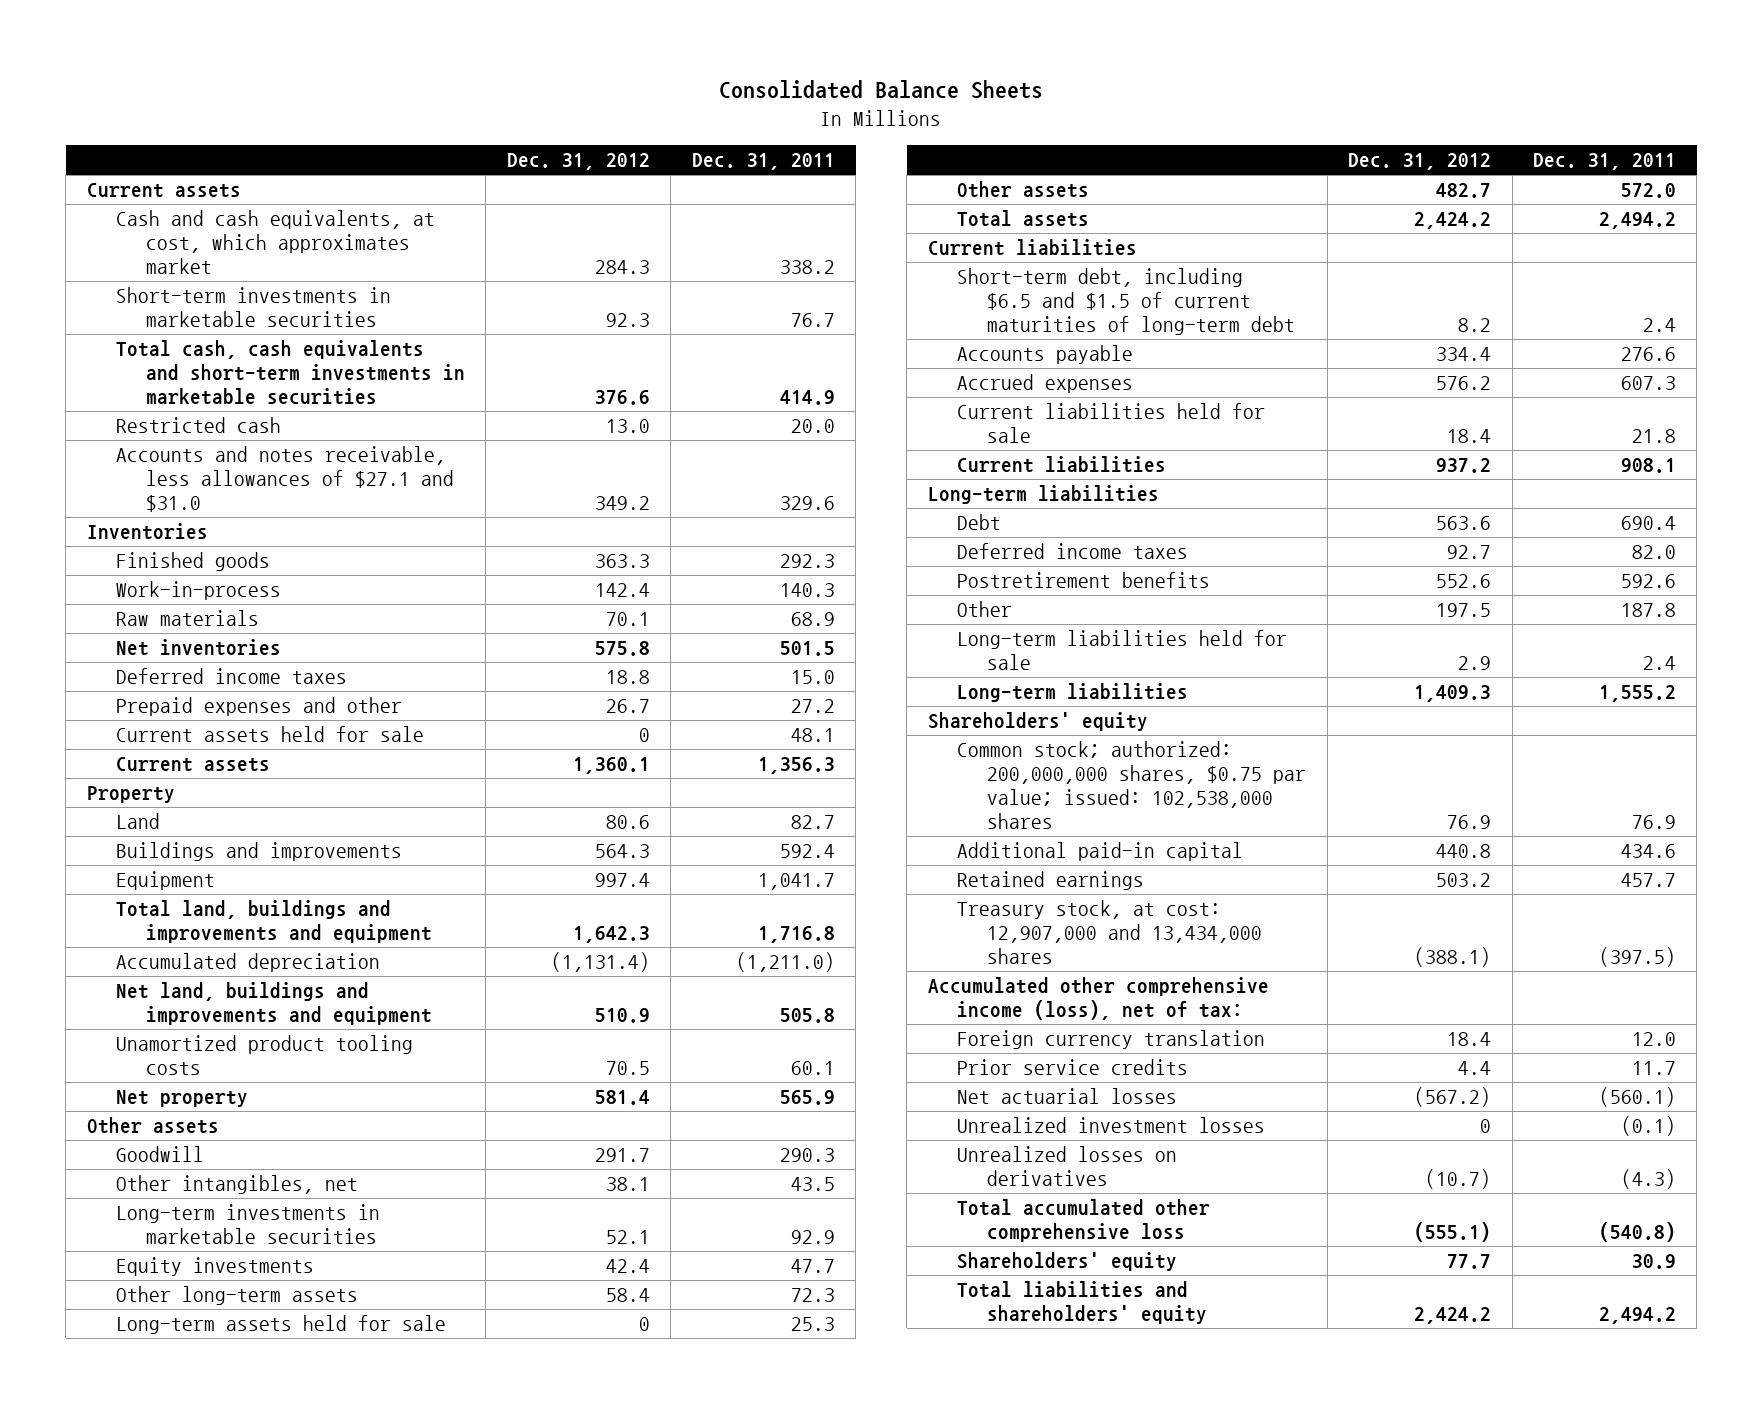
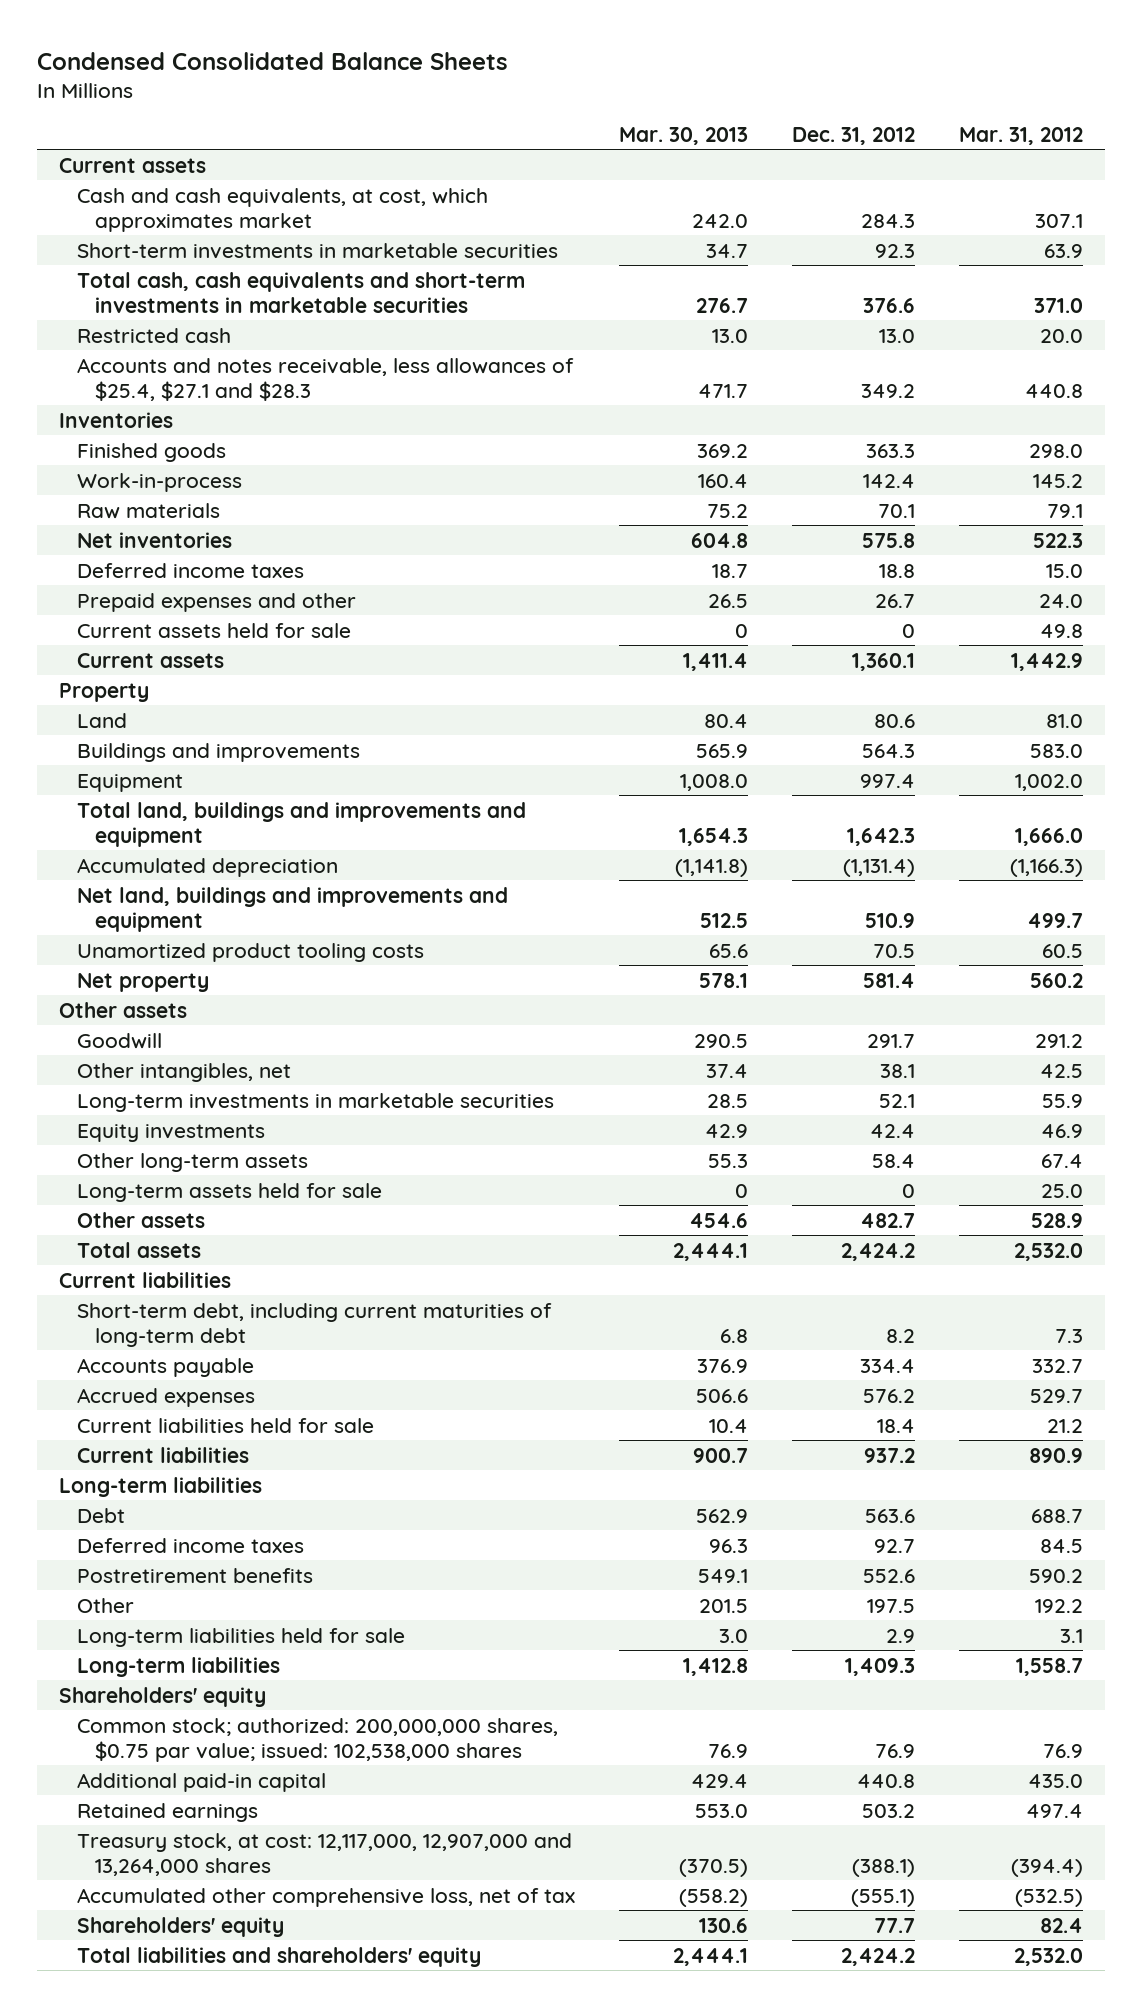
[719,80,1044,100] Consolidated Balance Sheets -> [37,51,509,70] Condensed Consolidated Balance Sheets
[691,153,835,171] Dec. 31, 2011 -> none
none -> [619,126,749,145] Mar. 30, 2013
none -> [959,126,1084,145] Mar. 31, 2012
[116,446,455,512] Accounts and notes receivable, less allowances of $27.1 and $31.0 -> [77,357,575,401] Accounts and notes receivable, less allowances of $25.4, $27.1 and $28.3
[957,268,1296,335] Short-term debt, including $6.5 and $1.5 of current maturities of long-term debt -> [77,1302,553,1347] Short-term debt, including current maturities of long-term debt
[927,977,1269,1020] Accumulated other comprehensive income (loss), net of tax: -> none
[957,1030,1266,1050] Foreign currency translation -> none
[957,1059,1189,1076] Prior service credits -> none
[957,1088,1178,1105] Net actuarial losses -> none
[957,1117,1266,1134] Unrealized investment losses -> none
[957,1146,1178,1186] Unrealized losses on derivatives -> none
[957,900,1263,964] Treasury stock, at cost: 12,907,000 and 13,434,000 shares -> [77,1832,573,1876] Treasury stock, at cost: 12,117,000, 12,907,000 and 13,264,000 shares
[957,1199,1211,1242] Total accumulated other comprehensive loss -> [77,1887,576,1907] Accumulated other comprehensive loss, net of tax

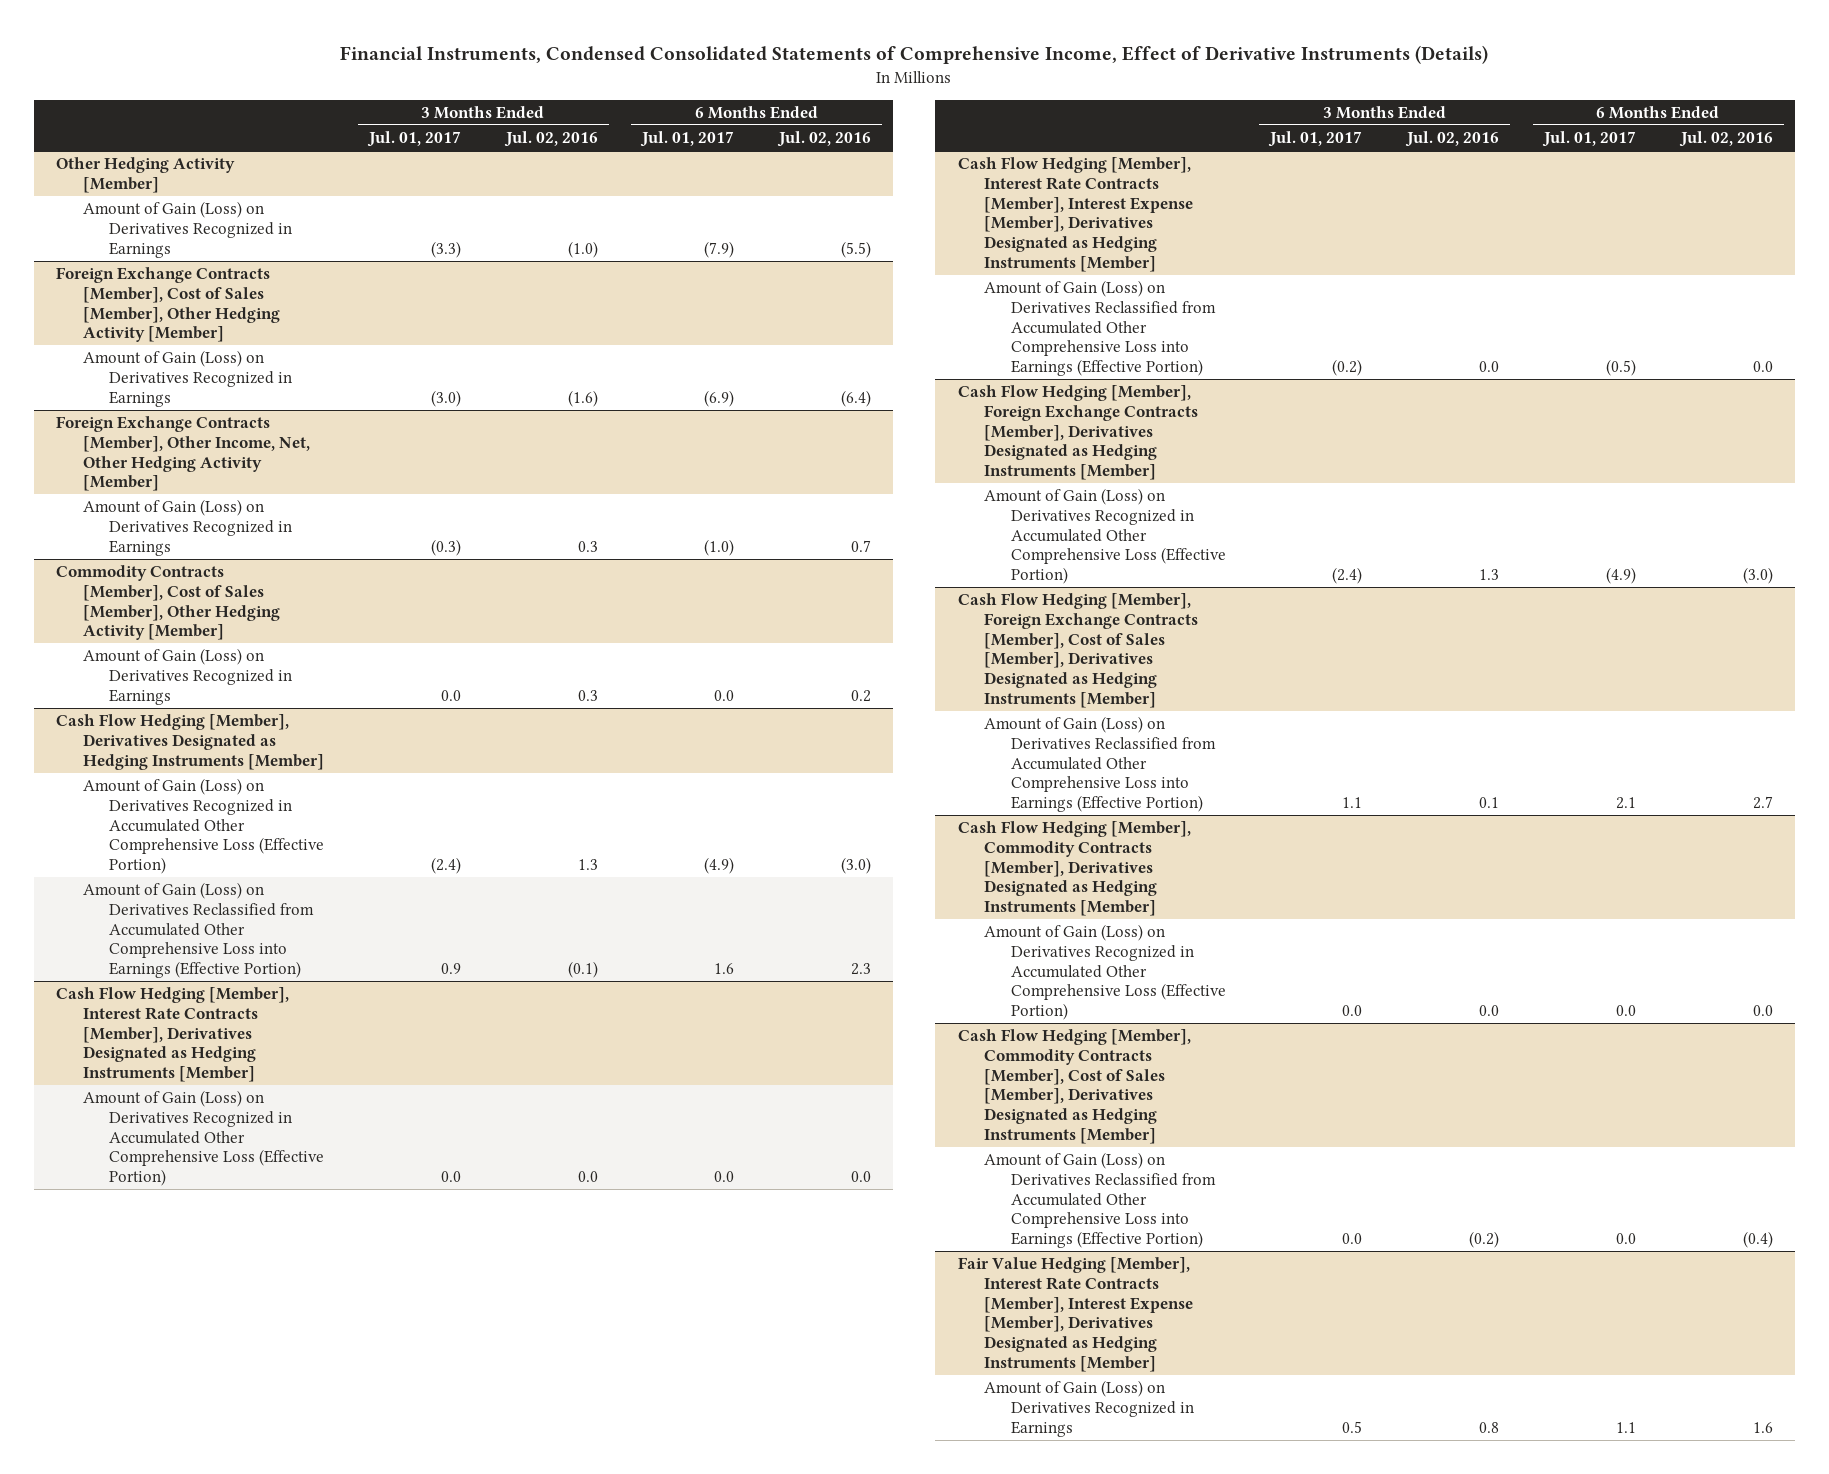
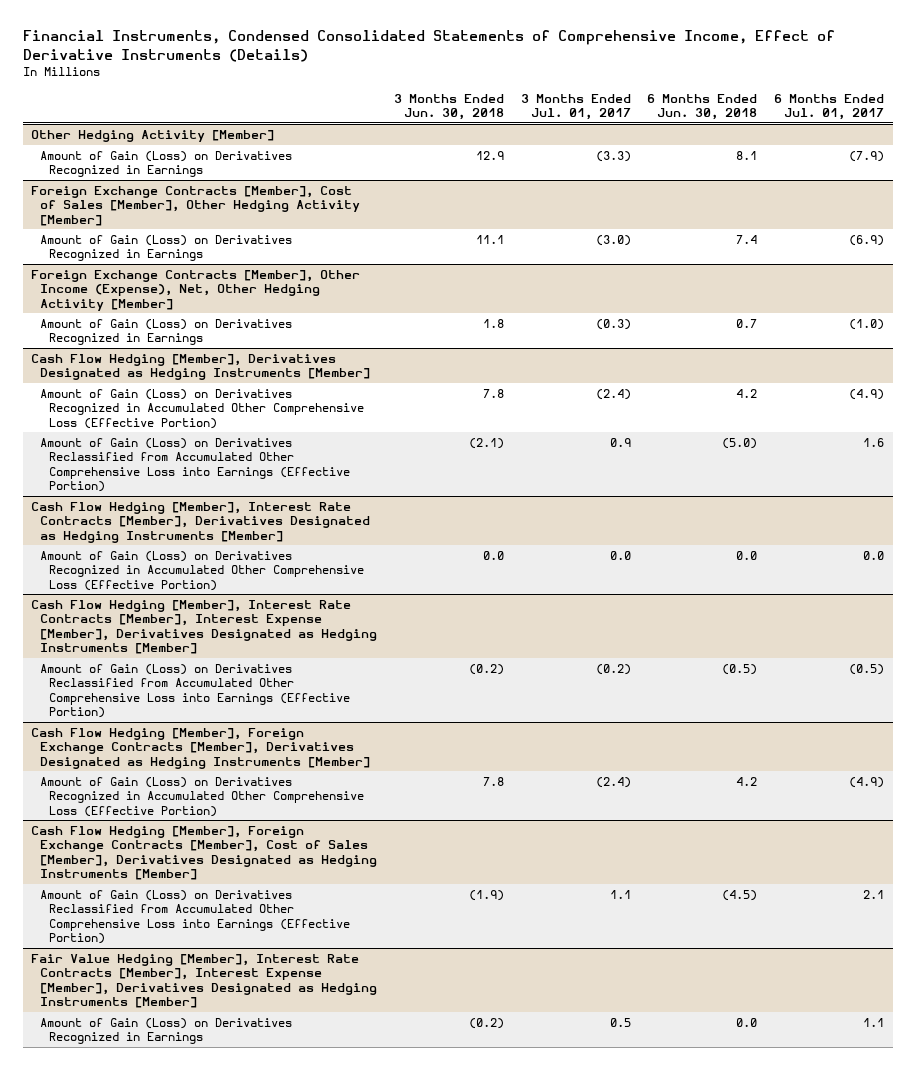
[503,130,598,147] Jul. 02, 2016 -> none
[777,130,872,147] Jul. 02, 2016 -> none
none -> [394,93,505,121] 3 Months Ended Jun. 30, 2018
none -> [647,93,758,121] 6 Months Ended Jun. 30, 2018
[56,416,310,492] Foreign Exchange Contracts [Member], Other Income, Net, Other Hedging Activity [Member] -> [31,269,361,311] Foreign Exchange Contracts [Member], Other Income (Expense), Net, Other Hedging Activity [Member]
[56,565,280,641] Commodity Contracts [Member], Cost of Sales [Member], Other Hedging Activity [Member] -> none
[82,648,293,705] Amount of Gain (Loss) on Derivatives Recognized in Earnings -> none
[957,821,1191,916] Cash Flow Hedging [Member], Commodity Contracts [Member], Derivatives Designated as Hedging Instruments [Member] -> none
[984,924,1226,1020] Amount of Gain (Loss) on Derivatives Recognized in Accumulated Other Comprehensive Loss (Effective Portion) -> none
[957,1029,1191,1144] Cash Flow Hedging [Member], Commodity Contracts [Member], Cost of Sales [Member], Derivatives Designated as Hedging Instruments [Member] -> none
[984,1152,1216,1248] Amount of Gain (Loss) on Derivatives Reclassified from Accumulated Other Comprehensive Loss into Earnings (Effective Portion) -> none

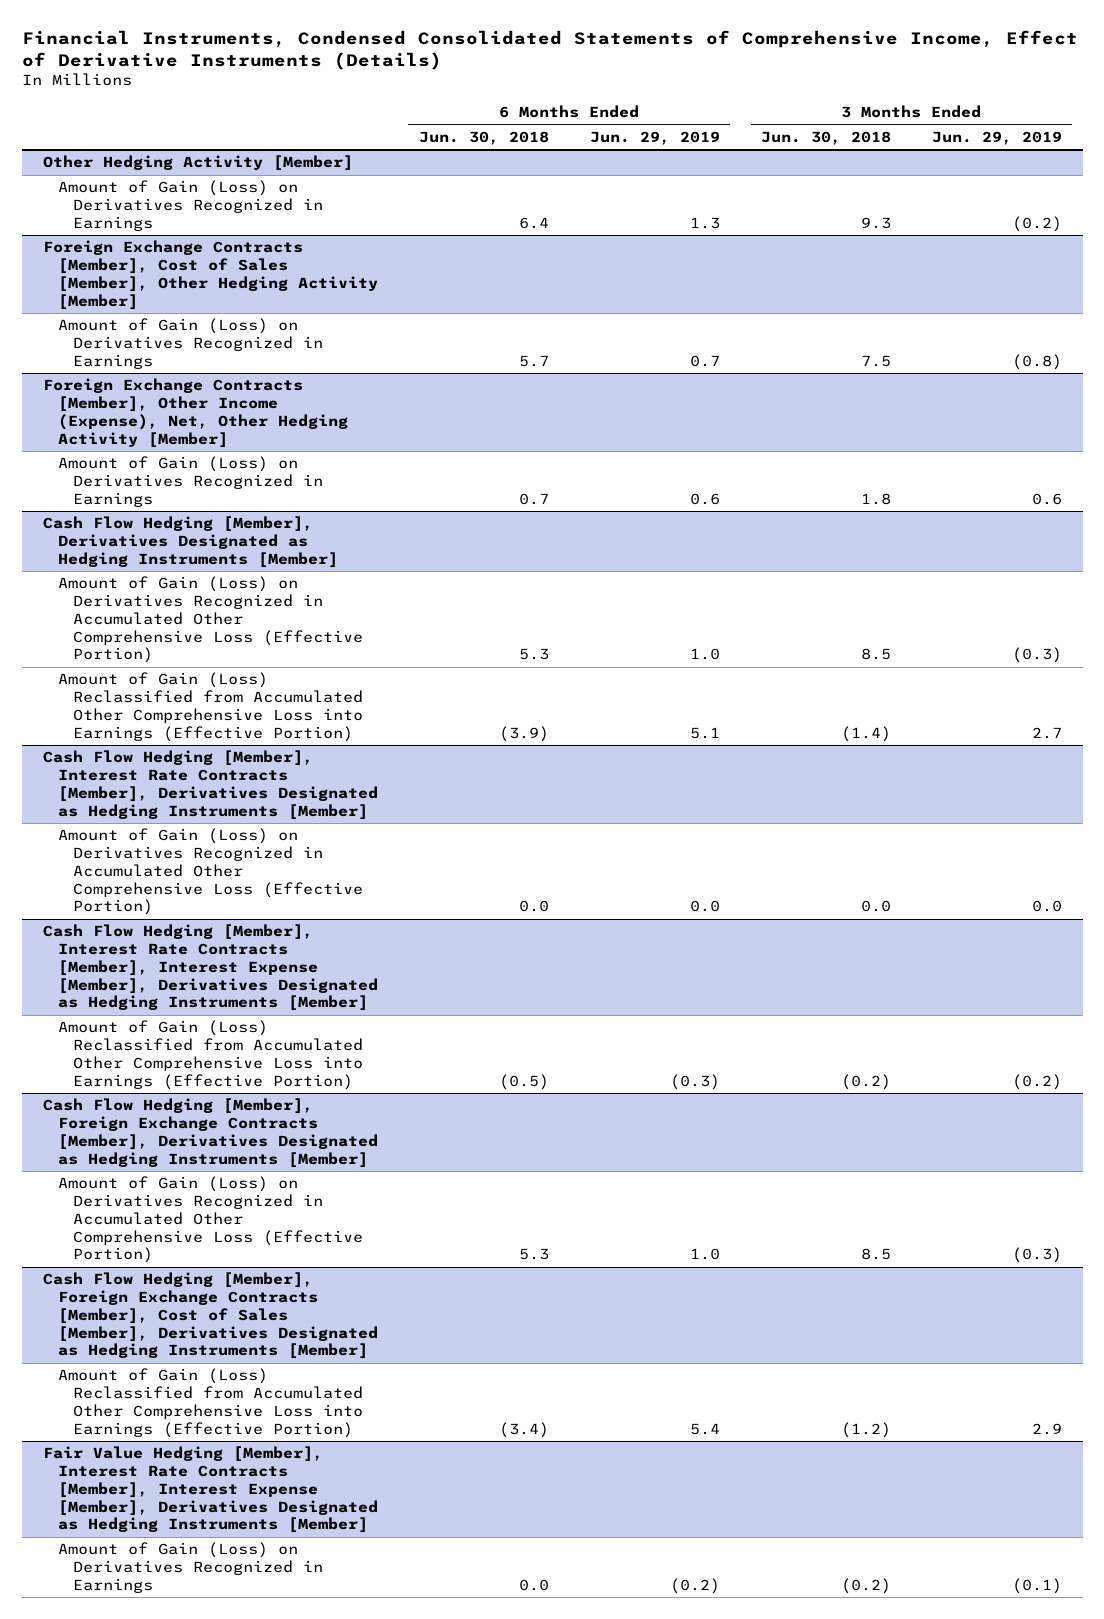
[520,93,631,121] 3 Months Ended Jul. 01, 2017 -> none
[774,93,885,121] 6 Months Ended Jul. 01, 2017 -> none
none -> [589,130,720,145] Jun. 29, 2019
none -> [931,130,1062,145] Jun. 29, 2019
[476,150,505,160] 12.9 -> [860,216,891,229] 9.3
[736,150,758,160] 8.1 -> [518,216,549,229] 6.4
[476,234,505,244] 11.1 -> [860,354,891,367] 7.5
[736,234,758,244] 7.4 -> [518,354,549,367] 5.7
[483,388,505,398] 7.8 -> [860,648,891,661] 8.5
[736,388,758,398] 4.2 -> [518,648,549,661] 5.3
[40,437,351,493] Amount of Gain (Loss) on Derivatives Reclassified from Accumulated Other Comprehensive Loss into Earnings (Effective Portion) -> [57,672,363,742] Amount of Gain (Loss) Reclassified from Accumulated Other Comprehensive Loss into Earnings (Effective Portion)
[469,437,505,449] (2.1) -> [840,725,891,742] (1.4)
[722,437,758,449] (5.0) -> [498,725,549,742] (3.9)
[40,663,351,719] Amount of Gain (Loss) on Derivatives Reclassified from Accumulated Other Comprehensive Loss into Earnings (Effective Portion) -> [57,1020,363,1090] Amount of Gain (Loss) Reclassified from Accumulated Other Comprehensive Loss into Earnings (Effective Portion)
[483,776,505,786] 7.8 -> [860,1248,891,1261] 8.5
[736,776,758,786] 4.2 -> [518,1248,549,1261] 5.3
[40,889,351,945] Amount of Gain (Loss) on Derivatives Reclassified from Accumulated Other Comprehensive Loss into Earnings (Effective Portion) -> [57,1368,363,1438] Amount of Gain (Loss) Reclassified from Accumulated Other Comprehensive Loss into Earnings (Effective Portion)
[469,889,505,901] (1.9) -> [840,1421,891,1438] (1.2)
[722,889,758,901] (4.5) -> [498,1421,549,1438] (3.4)

